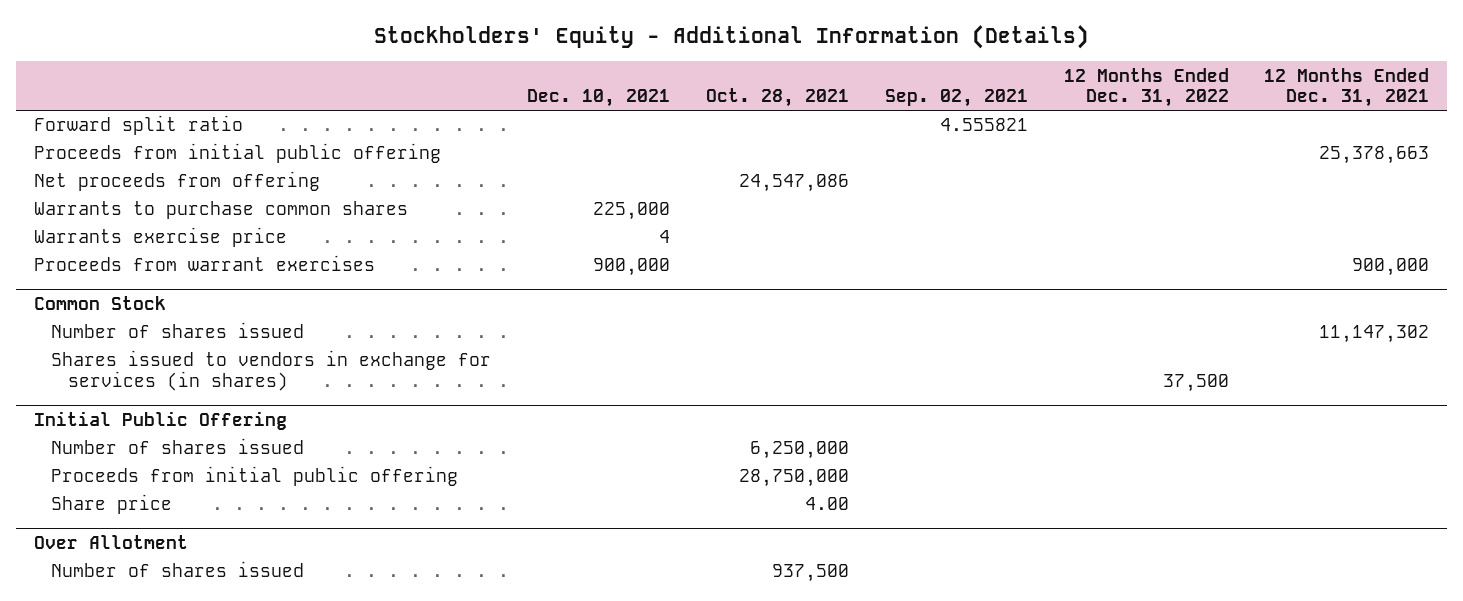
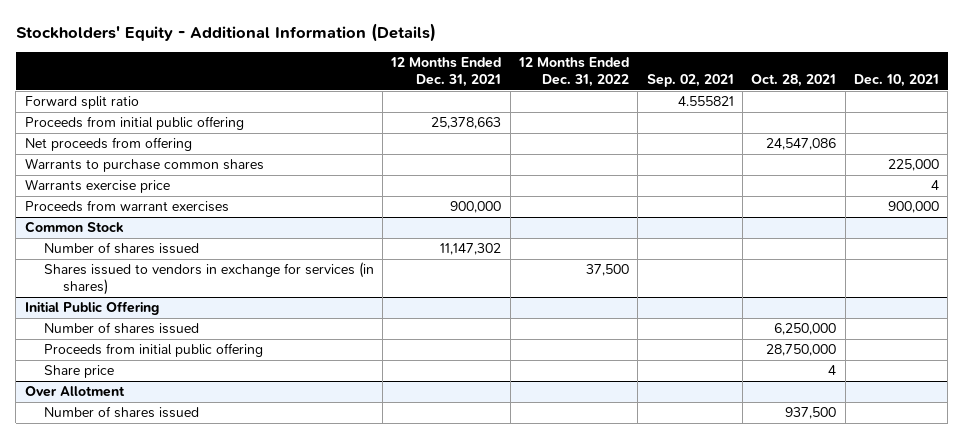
[804,497,849,511] 4.00 -> [828,365,837,376] 4

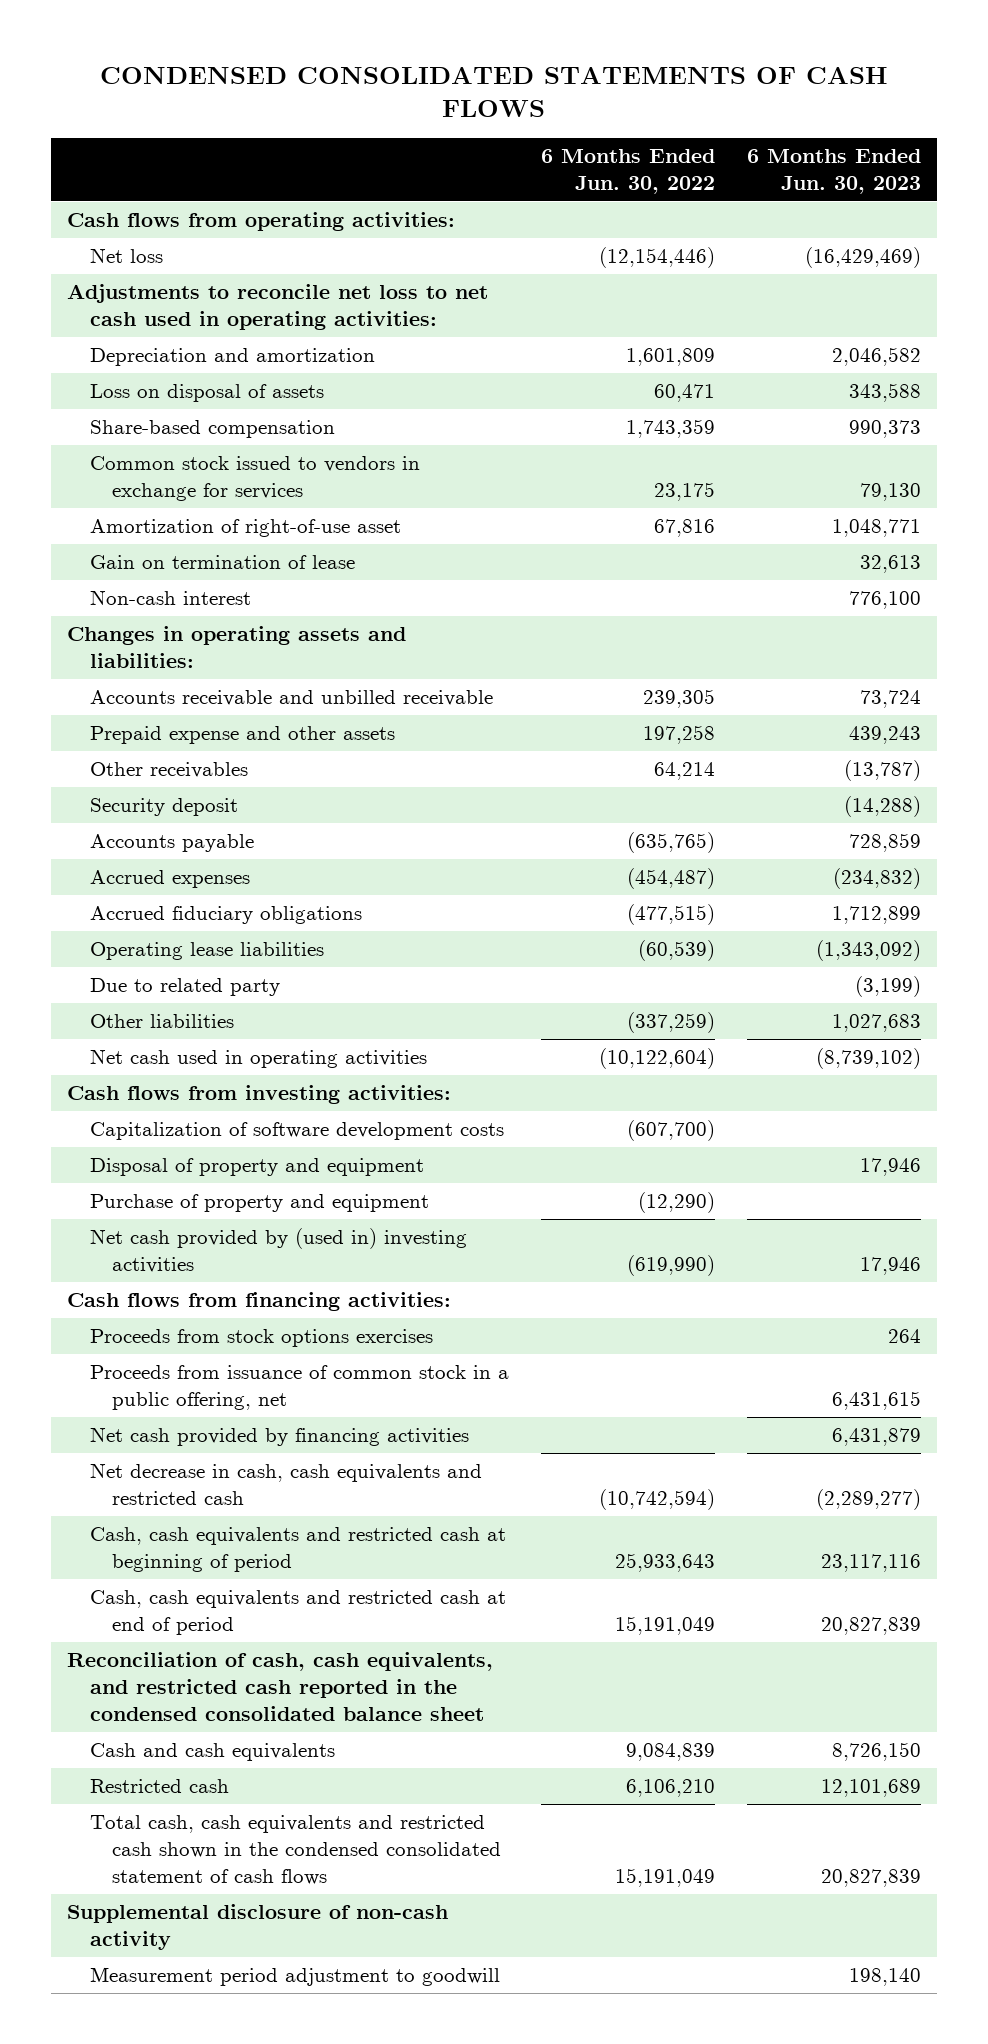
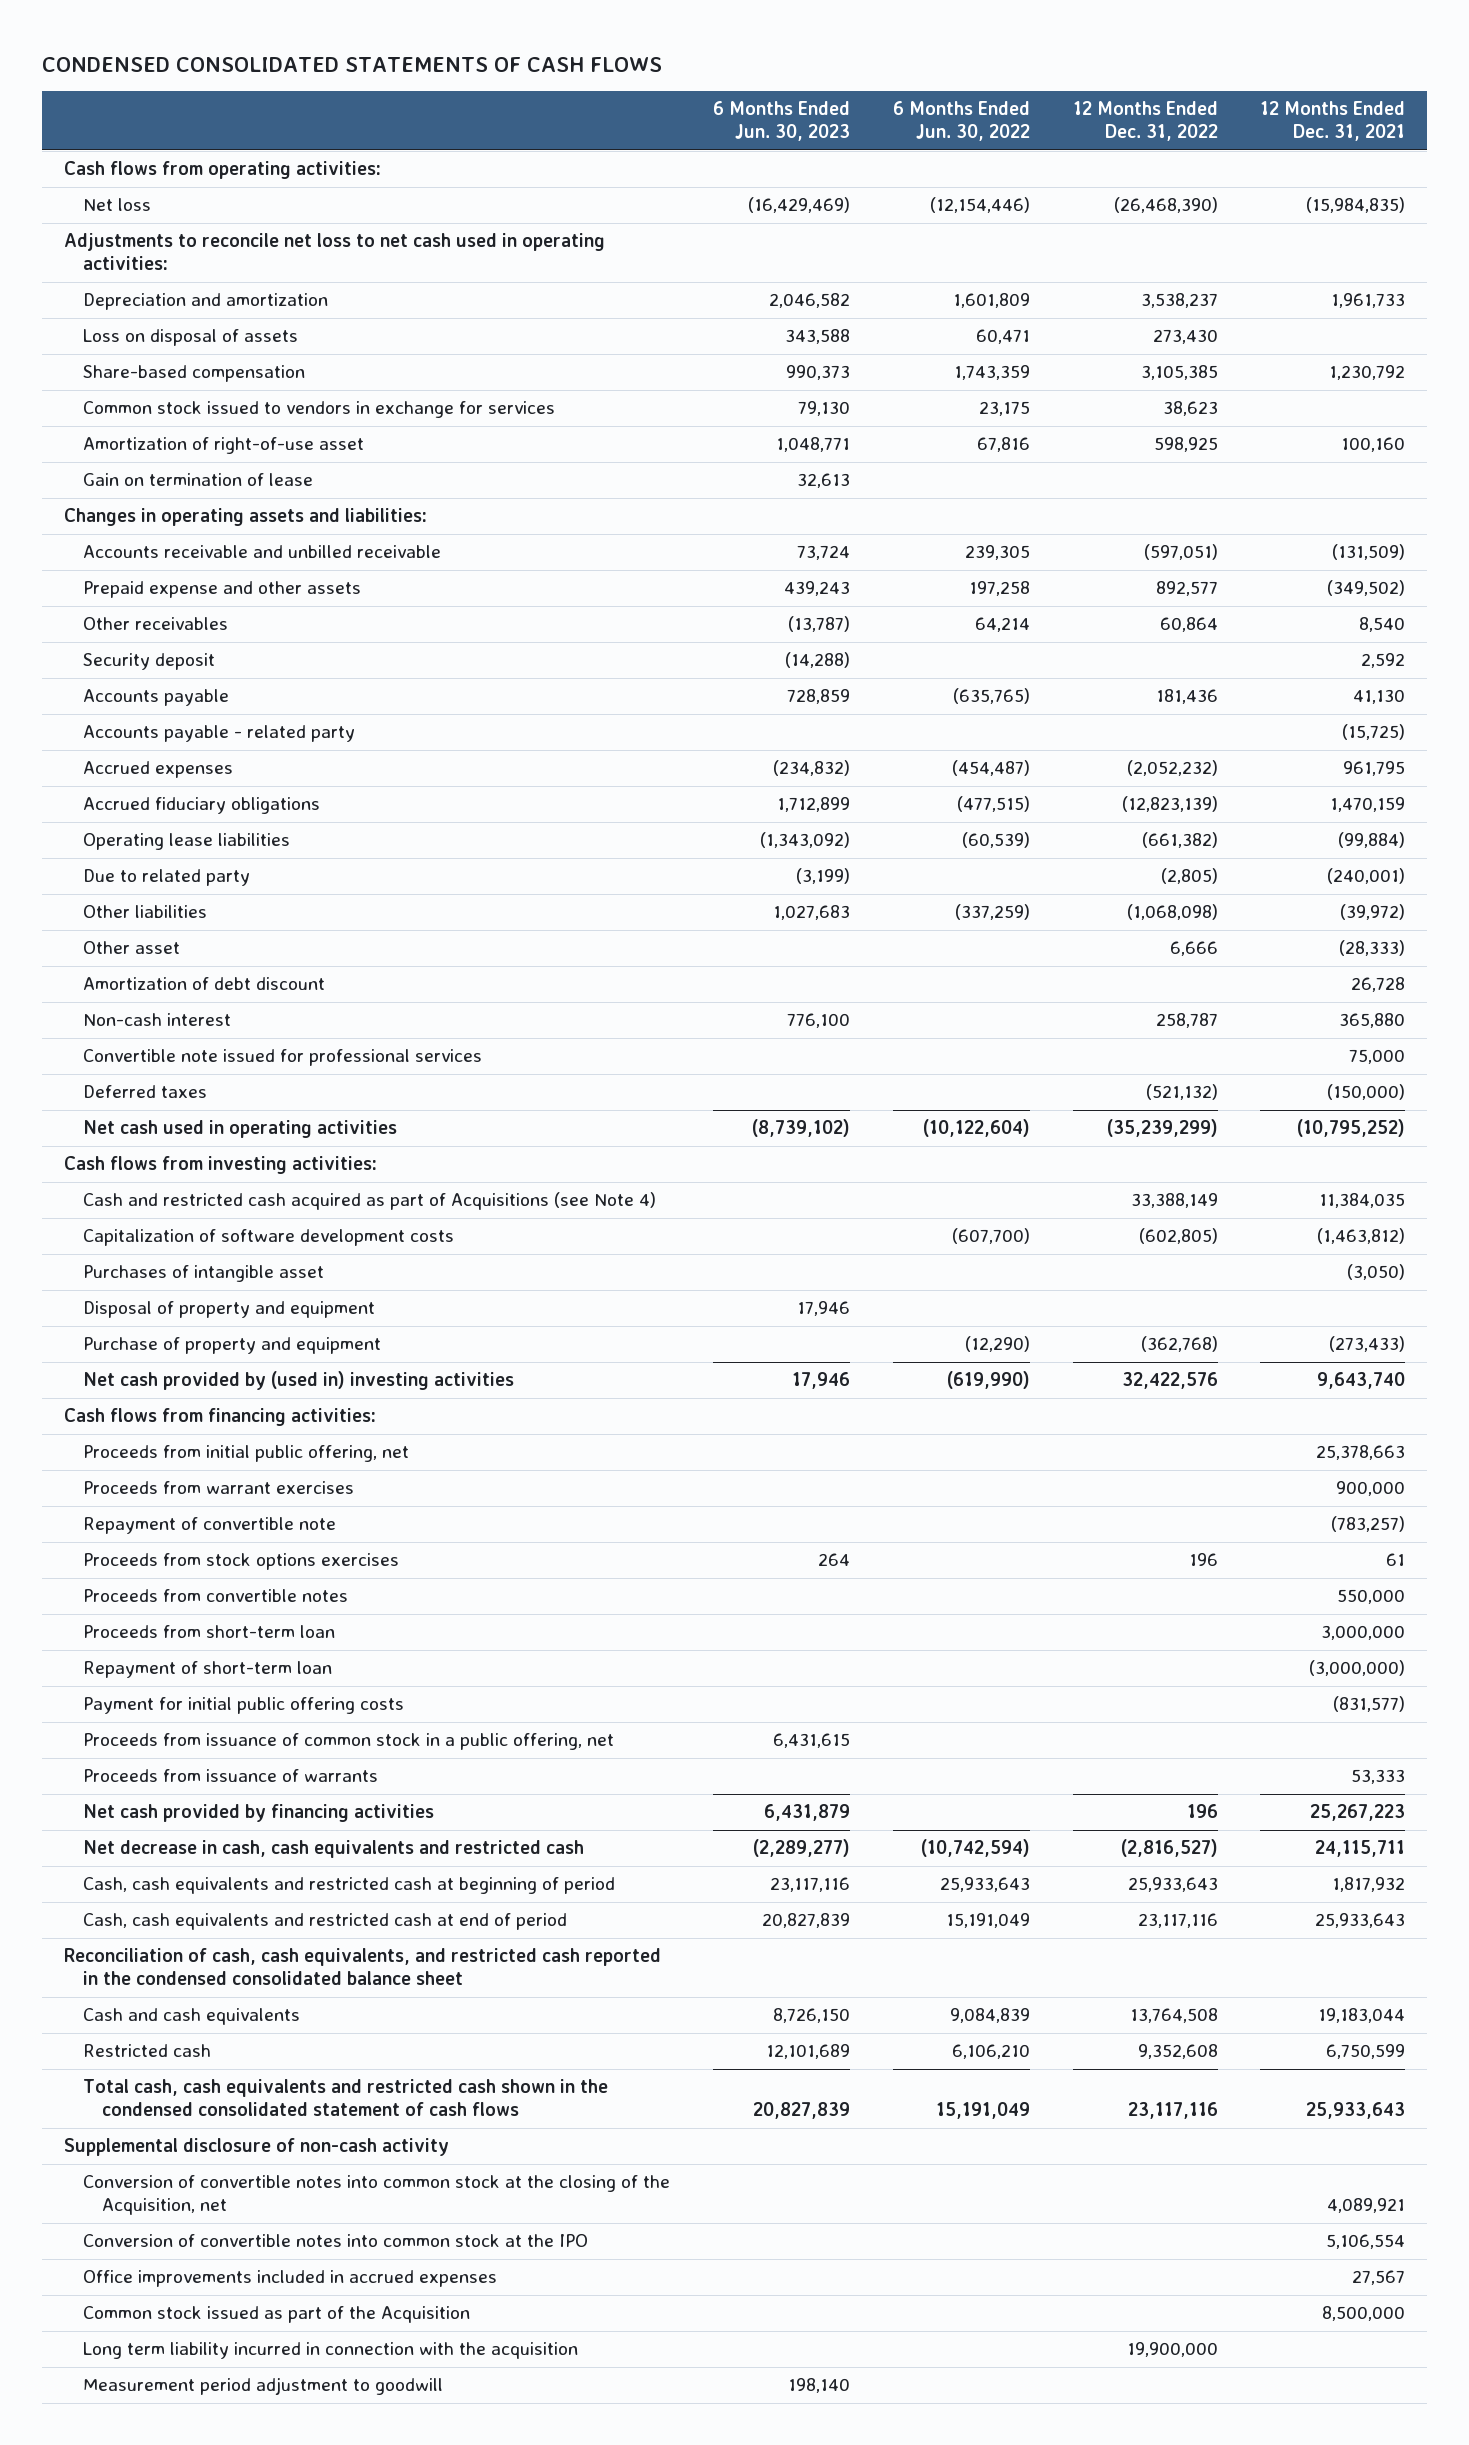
none -> [1072,101,1218,142] 12 Months Ended Dec. 31, 2022
none -> [1260,101,1406,142] 12 Months Ended Dec. 31, 2021
none -> [83,725,356,743] Accounts payable - related party
none -> [83,941,181,955] Other asset
none -> [83,977,326,991] Amortization of debt discount
[89,590,251,606] Non-cash interest -> [83,1013,232,1027] Non-cash interest
none -> [83,1049,483,1067] Convertible note issued for professional services
none -> [83,1085,208,1099] Deferred taxes
none -> [83,1192,657,1211] Cash and restricted cash acquired as part of Acquisitions (see Note 4)
none -> [83,1265,325,1283] Purchases of intangible asset
none -> [83,1445,410,1463] Proceeds from initial public offering, net
none -> [83,1481,355,1495] Proceeds from warrant exercises
none -> [83,1517,337,1535] Repayment of convertible note
none -> [83,1589,349,1603] Proceeds from convertible notes
none -> [83,1625,336,1639] Proceeds from short-term loan
none -> [83,1661,333,1679] Repayment of short-term loan
none -> [83,1697,405,1715] Payment for initial public offering costs
none -> [83,1769,379,1783] Proceeds from issuance of warrants
none -> [83,2175,671,2216] Conversion of convertible notes into common stock at the closing of the Acquisition, net
none -> [83,2234,589,2248] Conversion of convertible notes into common stock at the IPO
none -> [83,2270,498,2288] Office improvements included in accrued expenses
none -> [83,2306,471,2324] Common stock issued as part of the Acquisition
none -> [83,2342,579,2360] Long term liability incurred in connection with the acquisition

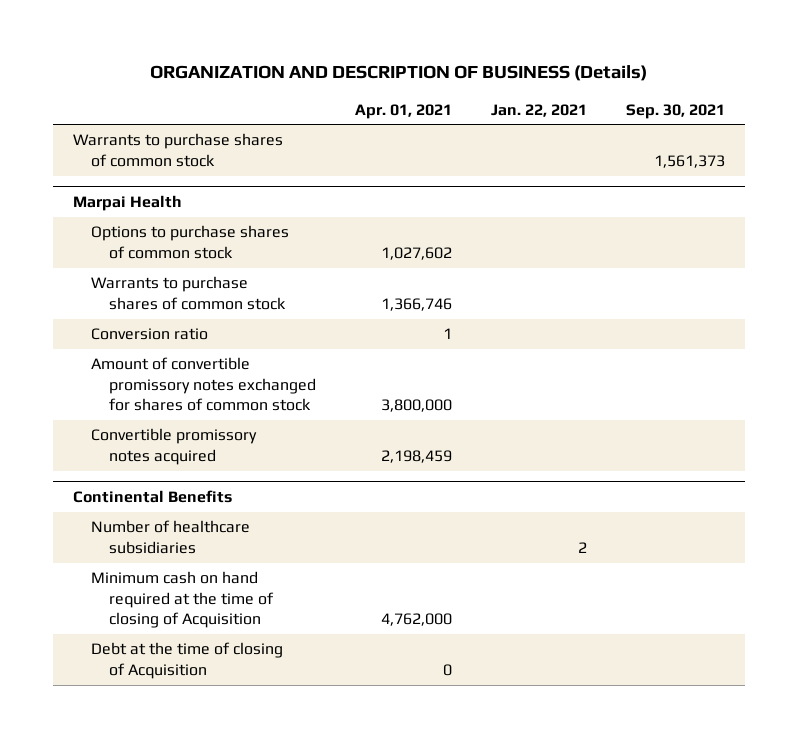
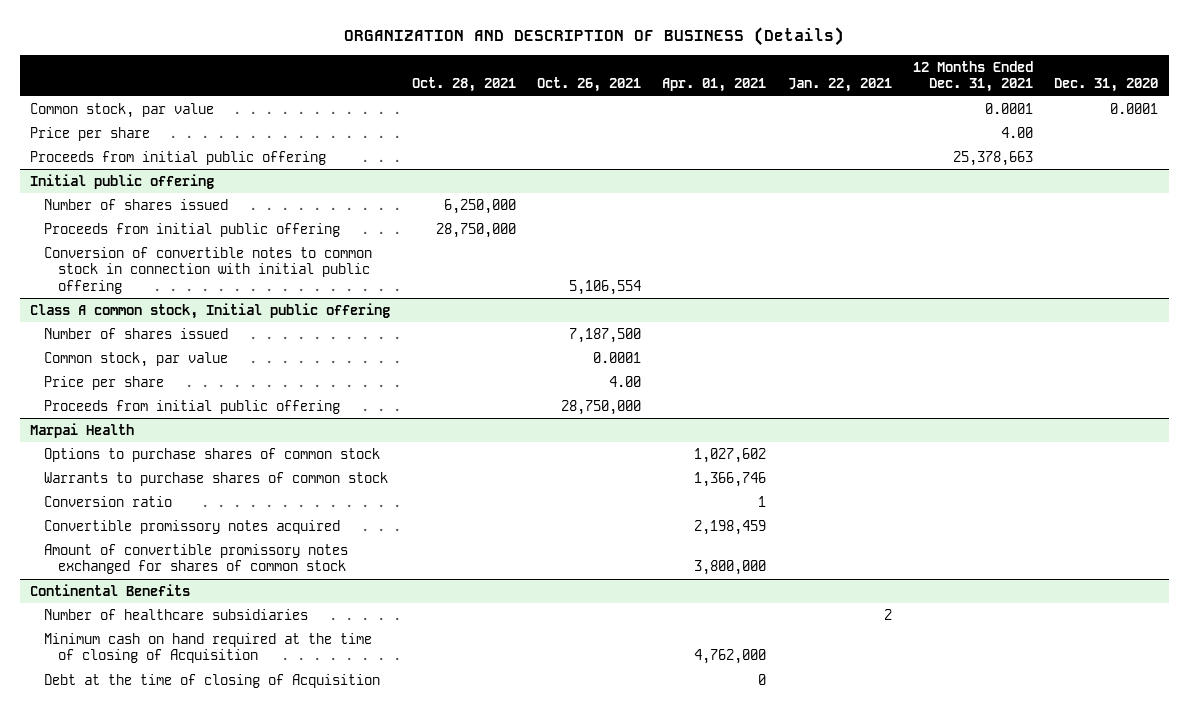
[626,103,726,119] Sep. 30, 2021 -> none
none -> [411,77,516,93] Oct. 28, 2021
none -> [536,77,641,93] Oct. 26, 2021
none -> [912,61,1033,93] 12 Months Ended Dec. 31, 2021
none -> [1054,78,1159,93] Dec. 31, 2020
[72,133,283,167] Warrants to purchase shares of common stock -> none
none -> [30,103,215,119] Common stock, par value
none -> [30,127,151,142] Price per share
none -> [30,151,327,166] Proceeds from initial public offering
none -> [30,174,215,190] Initial public offering
none -> [44,199,229,211] Number of shares issued
none -> [44,223,341,238] Proceeds from initial public offering
none -> [44,247,373,294] Conversion of convertible notes to common stock in connection with initial public offering
none -> [30,303,391,320] Class A common stock, Initial public offering
none -> [44,328,229,340] Number of shares issued
none -> [44,352,229,368] Common stock, par value
none -> [44,376,165,391] Price per share
none -> [44,400,341,415] Proceeds from initial public offering
[90,357,317,412] Amount of convertible promissory notes exchanged for shares of common stock -> [44,544,349,575] Amount of convertible promissory notes exchanged for shares of common stock

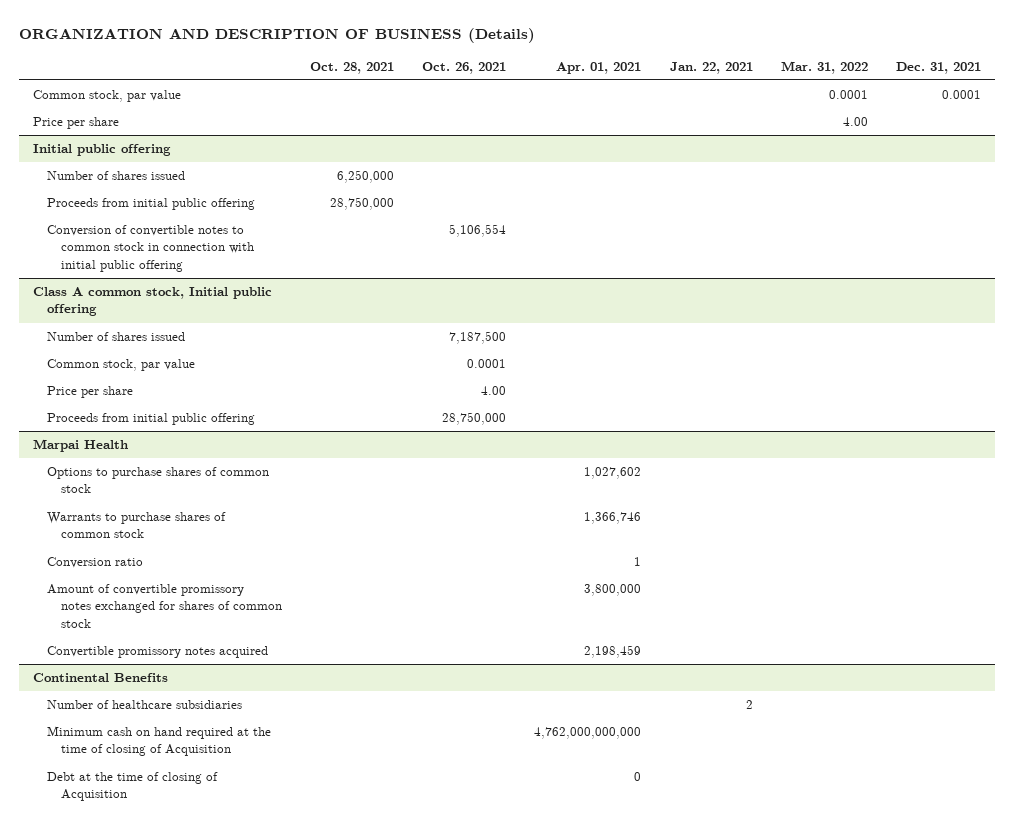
[912,61,1033,93] 12 Months Ended Dec. 31, 2021 -> none
[1054,78,1159,93] Dec. 31, 2020 -> none
none -> [780,60,868,74] Mar. 31, 2022
none -> [896,61,982,74] Dec. 31, 2021
[30,151,327,166] Proceeds from initial public offering -> none
[44,520,341,535] Convertible promissory notes acquired -> [46,646,268,659] Convertible promissory notes acquired
[694,649,767,665] 4,762,000 -> [534,727,642,740] 4,762,000,000,000

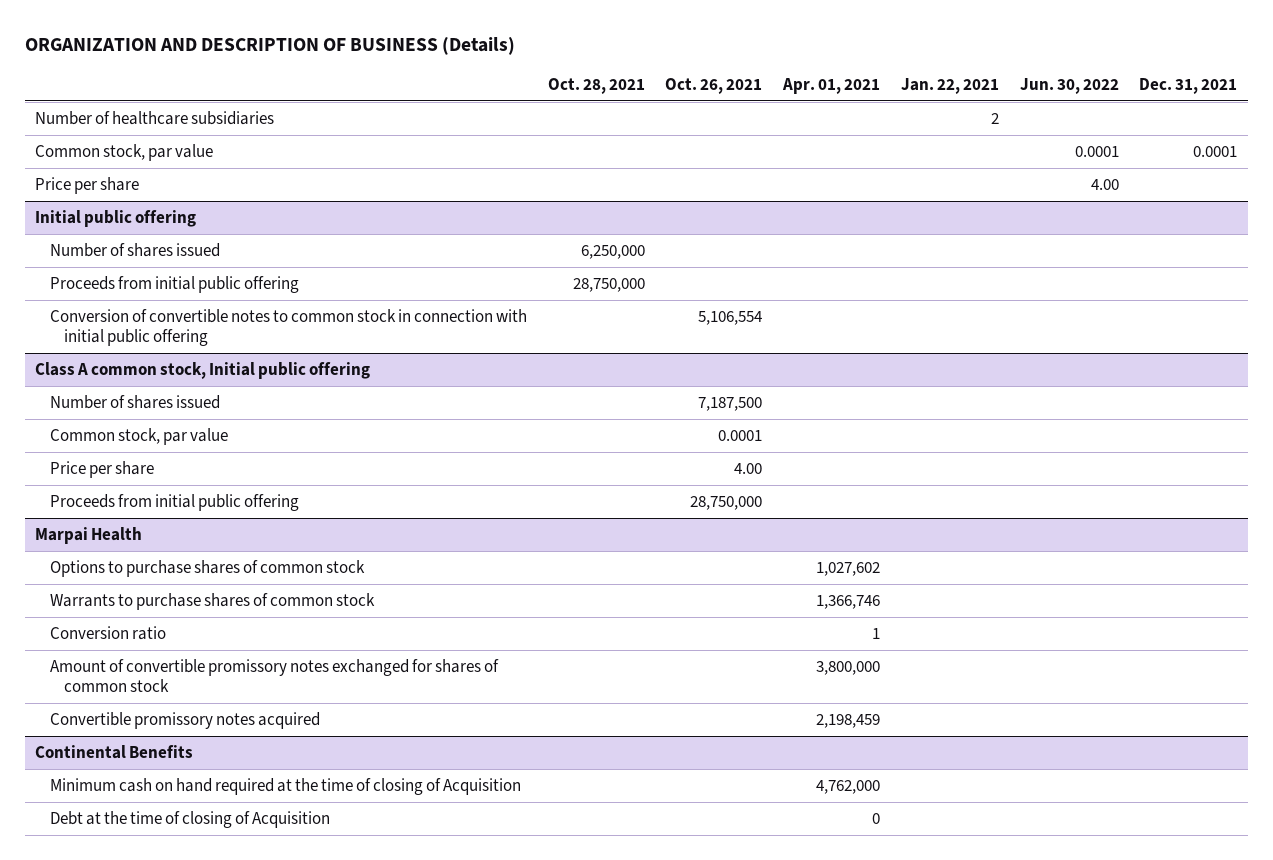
[780,60,868,74] Mar. 31, 2022 -> none
none -> [1019,77,1119,94] Jun. 30, 2022
none -> [35,111,275,126] Number of healthcare subsidiaries
[46,700,242,710] Number of healthcare subsidiaries -> none
[534,727,642,740] 4,762,000,000,000 -> [816,780,881,795] 4,762,000

